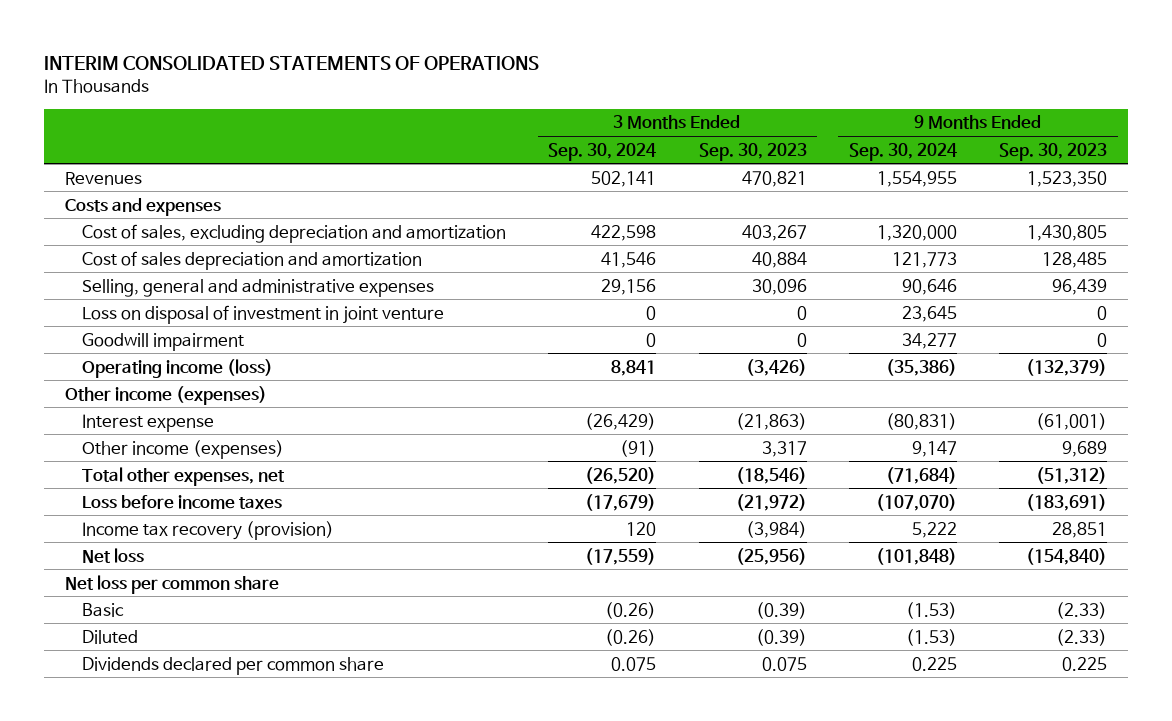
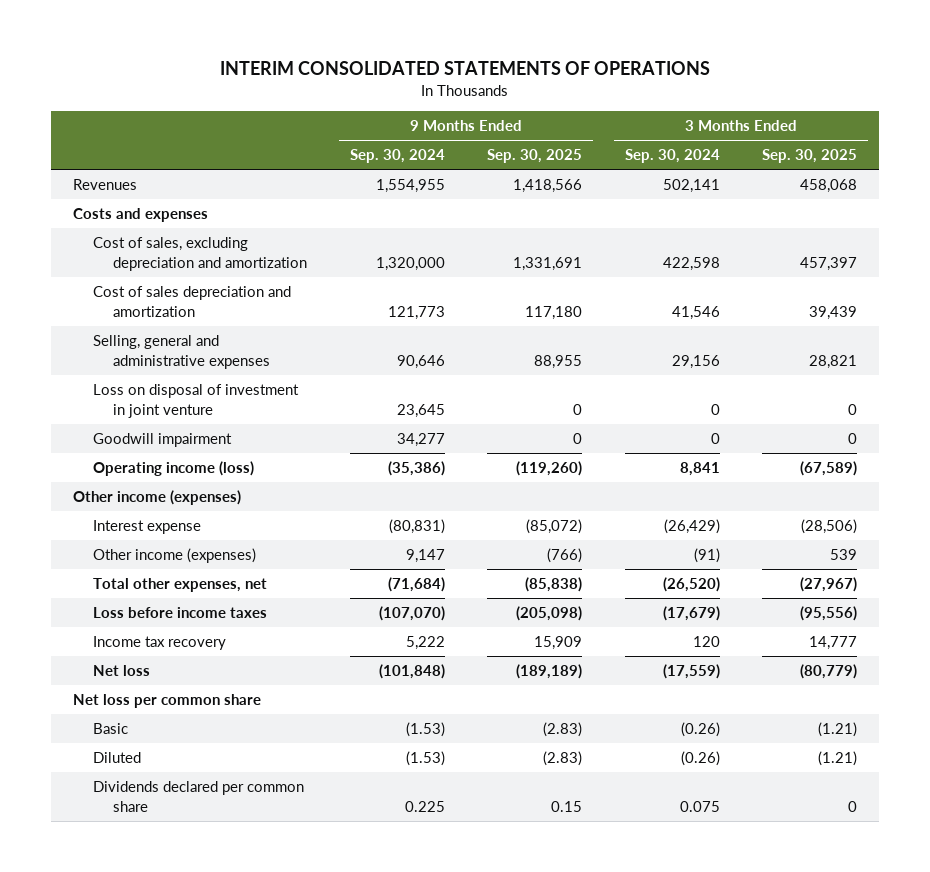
[698,142,807,161] Sep. 30, 2023 -> none
[999,142,1108,161] Sep. 30, 2023 -> none
none -> [487,149,583,164] Sep. 30, 2025
none -> [762,149,858,164] Sep. 30, 2025
[81,520,334,540] Income tax recovery (provision) -> [92,636,226,651] Income tax recovery

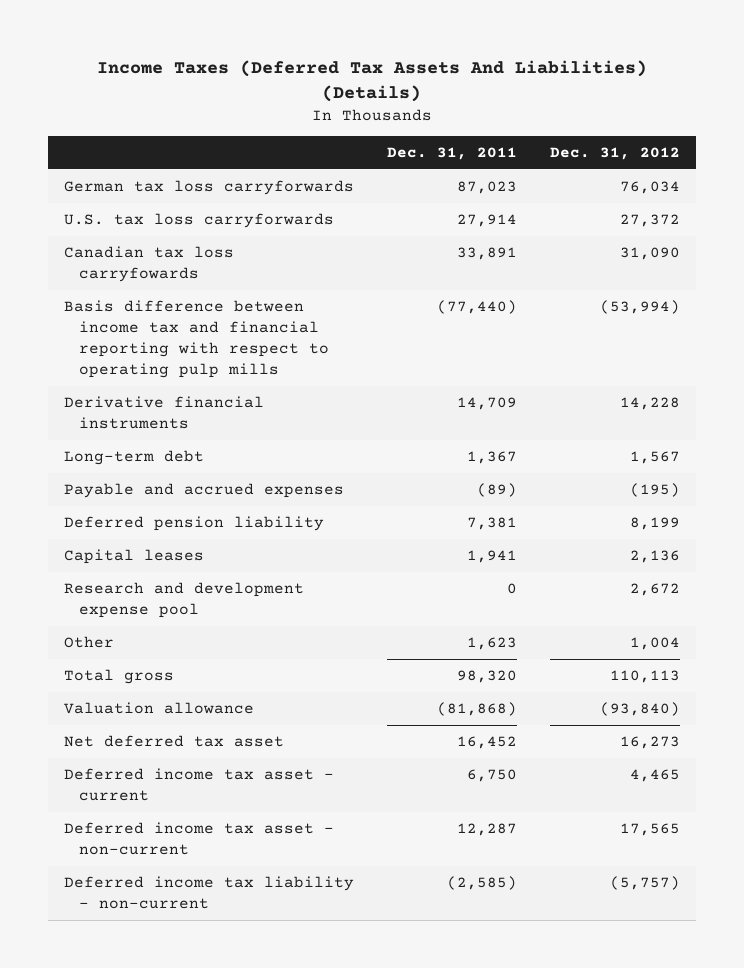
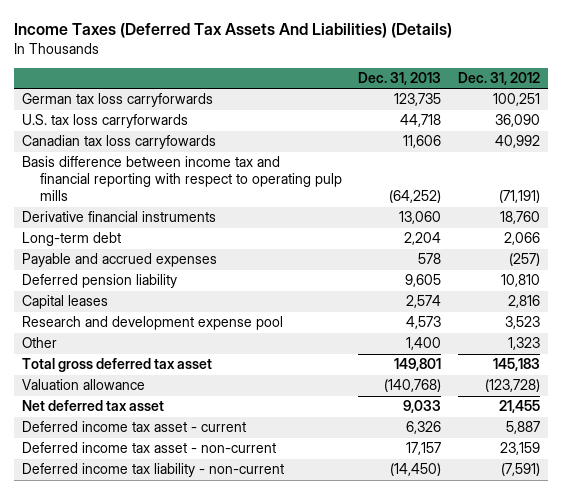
[386,147,517,161] Dec. 31, 2011 -> none
none -> [358,72,442,86] Dec. 31, 2013
[619,181,680,195] 76,034 -> [492,93,540,107] 100,251
[619,214,680,228] 27,372 -> [494,114,540,128] 36,090
[619,247,680,261] 31,090 -> [494,135,540,149] 40,992
[599,300,680,315] (53,994) -> [498,190,540,204] (71,191)
[619,397,680,411] 14,228 -> [499,211,540,225] 18,760
[629,451,680,465] 1,567 -> [503,232,540,246] 2,066
[629,483,680,498] (195) -> [508,253,540,267] (257)
[629,517,680,531] 8,199 -> [500,274,540,288] 10,810
[629,550,680,564] 2,136 -> [507,295,540,309] 2,816
[629,583,680,597] 2,672 -> [504,316,540,330] 3,523
[629,637,680,651] 1,004 -> [507,337,540,351] 1,323
[64,669,175,685] Total gross -> [22,358,213,373] Total gross deferred tax asset
[609,670,680,684] 110,113 -> [492,358,540,372] 145,183
[599,702,680,717] (93,840) -> [484,379,540,393] (123,728)
[619,736,680,750] 16,273 -> [498,400,540,414] 21,455
[629,769,680,783] 4,465 -> [505,421,540,435] 5,887
[619,823,680,837] 17,565 -> [499,442,540,456] 23,159
[609,876,680,891] (5,757) -> [500,463,540,477] (7,591)

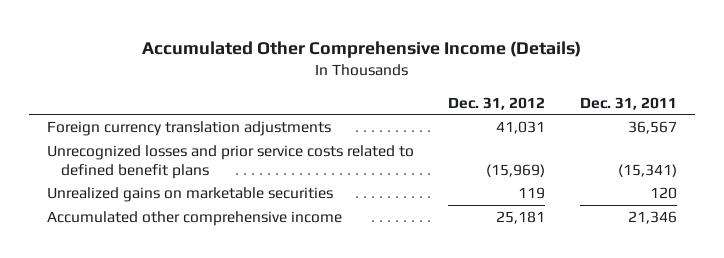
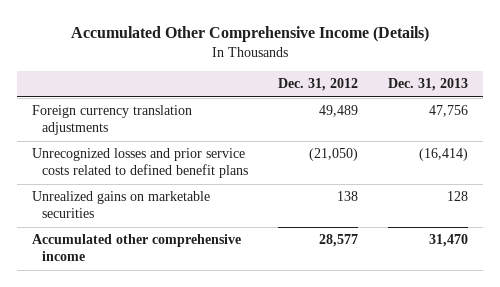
[580,96,678,110] Dec. 31, 2011 -> none
none -> [387,78,468,92] Dec. 31, 2013
[496,120,546,134] 41,031 -> [318,105,358,118] 49,489
[486,163,546,177] (15,969) -> [308,148,358,162] (21,050)
[518,186,546,199] 119 -> [336,191,358,202] 138
[496,210,546,224] 25,181 -> [318,234,358,248] 28,577

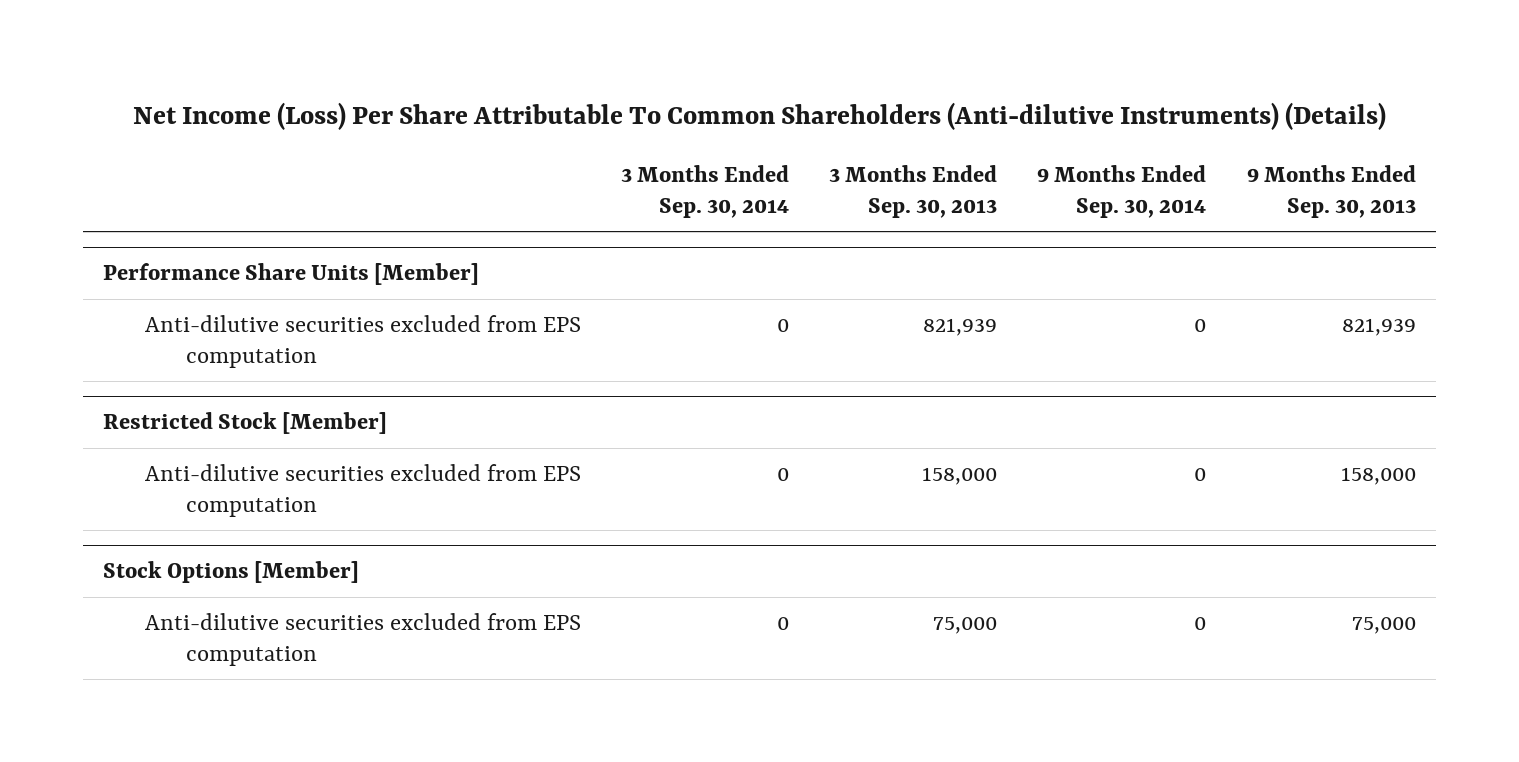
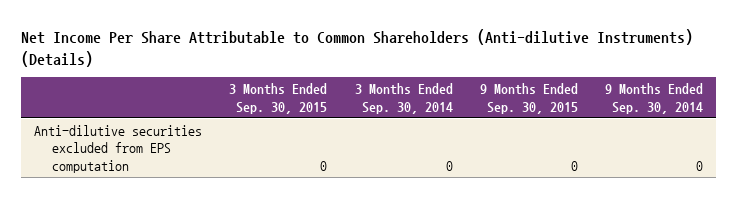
[132,101,1386,130] Net Income (Loss) Per Share Attributable To Common Shareholders (Anti-dilutive Instruments) (Details) -> [20,29,693,67] Net Income Per Share Attributable to Common Shareholders (Anti-dilutive Instruments) (Details)
[829,165,998,219] 3 Months Ended Sep. 30, 2013 -> none
[1246,165,1416,219] 9 Months Ended Sep. 30, 2013 -> none
none -> [229,83,328,114] 3 Months Ended Sep. 30, 2015
none -> [479,83,578,114] 9 Months Ended Sep. 30, 2015
[103,263,480,286] Performance Share Units [Member] -> none
[103,412,388,435] Restricted Stock [Member] -> none
[144,464,581,517] Anti-dilutive securities excluded from EPS computation -> none
[103,561,360,584] Stock Options [Member] -> none
[144,613,581,666] Anti-dilutive securities excluded from EPS computation -> none

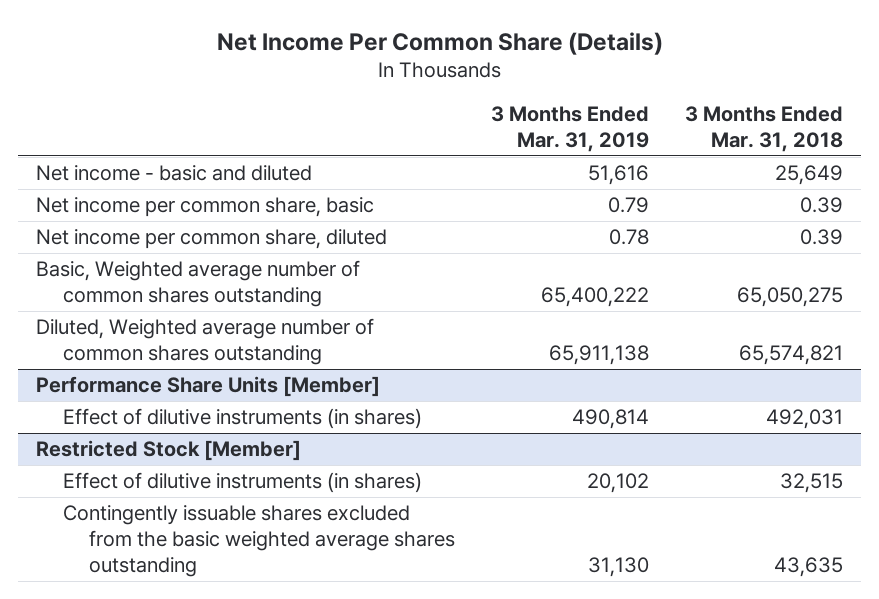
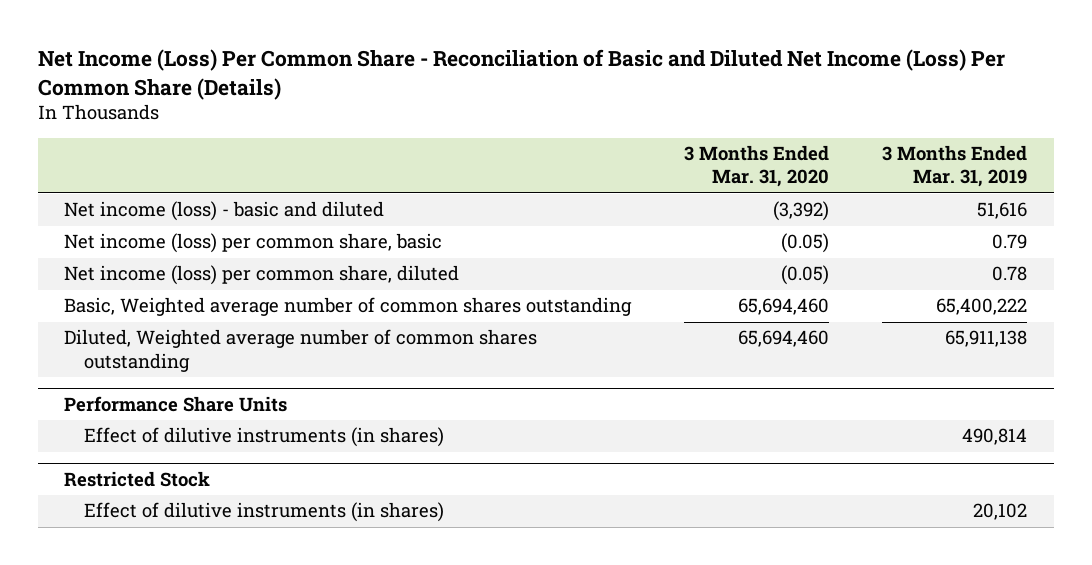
[216,32,663,56] Net Income Per Common Share (Details) -> [37,49,1005,100] Net Income (Loss) Per Common Share - Reconciliation of Basic and Diluted Net Income (Loss) Per Common Share (Details)
[684,106,843,152] 3 Months Ended Mar. 31, 2018 -> none
none -> [684,144,830,188] 3 Months Ended Mar. 31, 2020
[36,165,313,182] Net income - basic and diluted -> [64,201,385,222] Net income (loss) - basic and diluted
[36,197,375,218] Net income per common share, basic -> [64,233,443,254] Net income (loss) per common share, basic
[36,229,388,250] Net income per common share, diluted -> [64,265,460,286] Net income (loss) per common share, diluted
[36,376,381,398] Performance Share Units [Member] -> [64,396,288,413] Performance Share Units
[36,440,302,462] Restricted Stock [Member] -> [64,471,211,488] Restricted Stock
[62,505,455,577] Contingently issuable shares excluded from the basic weighted average shares outstanding -> none

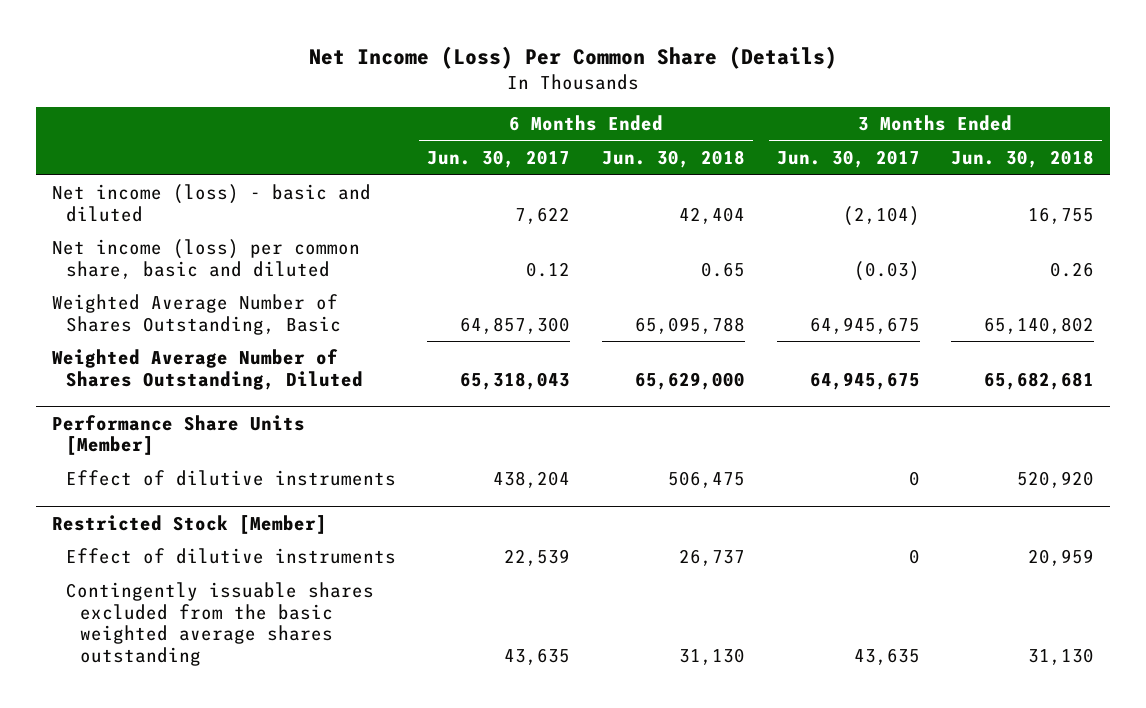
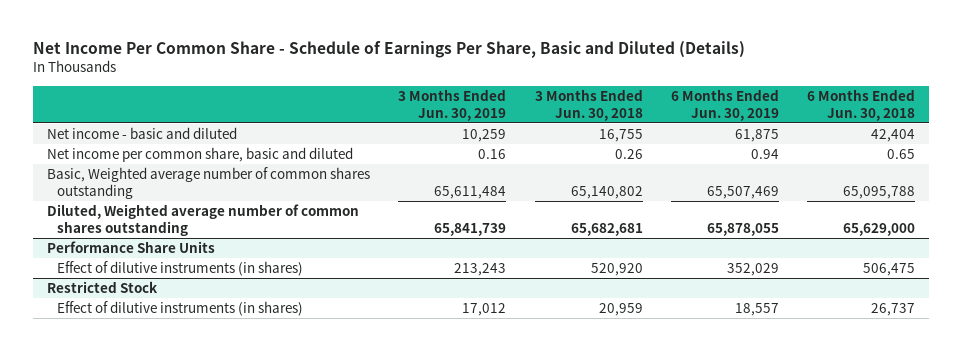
[308,46,837,70] Net Income (Loss) Per Common Share (Details) -> [33,41,746,59] Net Income Per Common Share - Schedule of Earnings Per Share, Basic and Diluted (Details)
[427,150,571,169] Jun. 30, 2017 -> none
[776,150,920,169] Jun. 30, 2017 -> none
none -> [398,88,507,121] 3 Months Ended Jun. 30, 2019
none -> [670,88,779,121] 6 Months Ended Jun. 30, 2019
[65,582,374,666] Contingently issuable shares excluded from the basic weighted average shares outstanding -> none
[51,184,371,222] Net income (loss) - basic and diluted -> [47,127,238,140] Net income - basic and diluted
[51,239,360,279] Net income (loss) per common share, basic and diluted -> [47,147,354,163] Net income per common share, basic and diluted
[51,294,341,335] Weighted Average Number of Shares Outstanding, Basic -> [47,167,371,199] Basic, Weighted average number of common shares outstanding
[51,349,363,390] Weighted Average Number of Shares Outstanding, Diluted -> [47,204,360,236] Diluted, Weighted average number of common shares outstanding
[51,414,305,456] Performance Share Units [Member] -> [47,241,216,254] Performance Share Units
[65,470,396,487] Effect of dilutive instruments -> [57,261,304,277] Effect of dilutive instruments (in shares)
[51,514,327,534] Restricted Stock [Member] -> [47,281,159,294] Restricted Stock
[65,548,396,565] Effect of dilutive instruments -> [57,301,304,317] Effect of dilutive instruments (in shares)

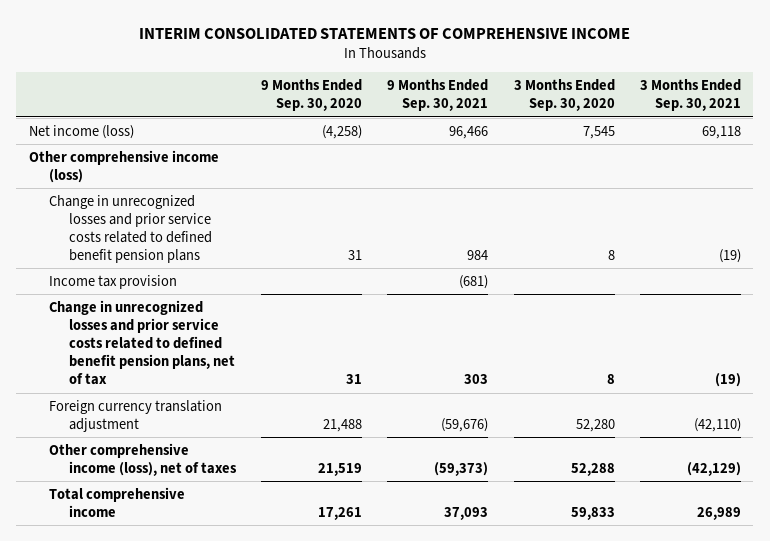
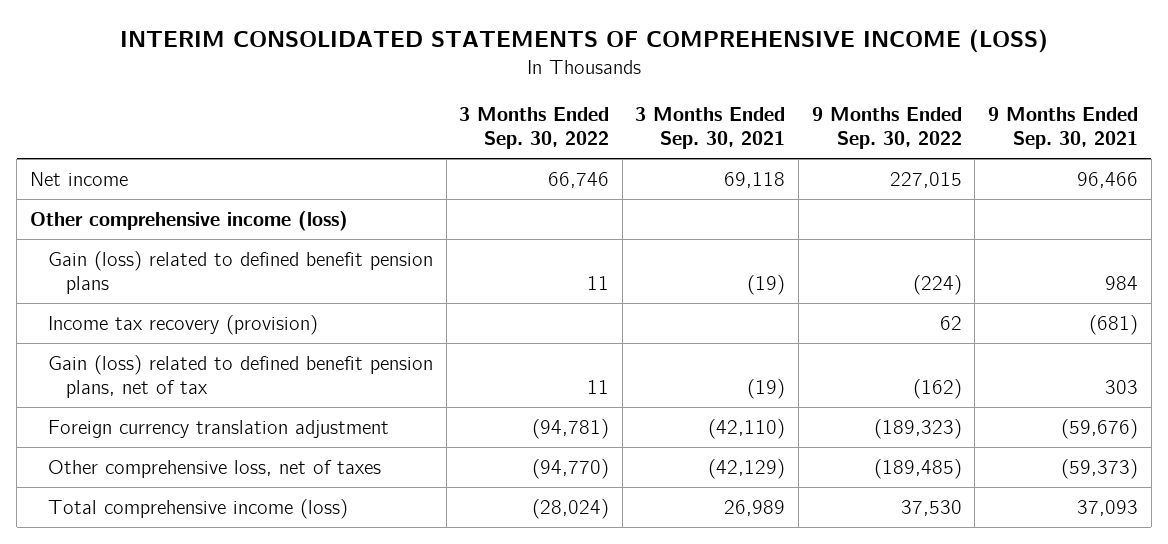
[138,27,630,39] INTERIM CONSOLIDATED STATEMENTS OF COMPREHENSIVE INCOME -> [120,29,1049,54] INTERIM CONSOLIDATED STATEMENTS OF COMPREHENSIVE INCOME (LOSS)
[261,79,363,112] 9 Months Ended Sep. 30, 2020 -> none
[513,79,615,112] 3 Months Ended Sep. 30, 2020 -> none
none -> [459,106,610,150] 3 Months Ended Sep. 30, 2022
none -> [811,106,962,150] 9 Months Ended Sep. 30, 2022
[28,124,134,139] Net income (loss) -> [29,171,128,186] Net income
[48,194,213,264] Change in unrecognized losses and prior service costs related to defined benefit pension plans -> [47,250,433,295] Gain (loss) related to defined benefit pension plans
[48,274,177,289] Income tax provision -> [47,314,318,335] Income tax recovery (provision)
[48,299,236,386] Change in unrecognized losses and prior service costs related to defined benefit pension plans, net of tax -> [47,354,433,399] Gain (loss) related to defined benefit pension plans, net of tax
[48,442,238,476] Other comprehensive income (loss), net of taxes -> [47,459,381,478] Other comprehensive loss, net of taxes
[48,486,185,517] Total comprehensive income -> [47,498,348,519] Total comprehensive income (loss)

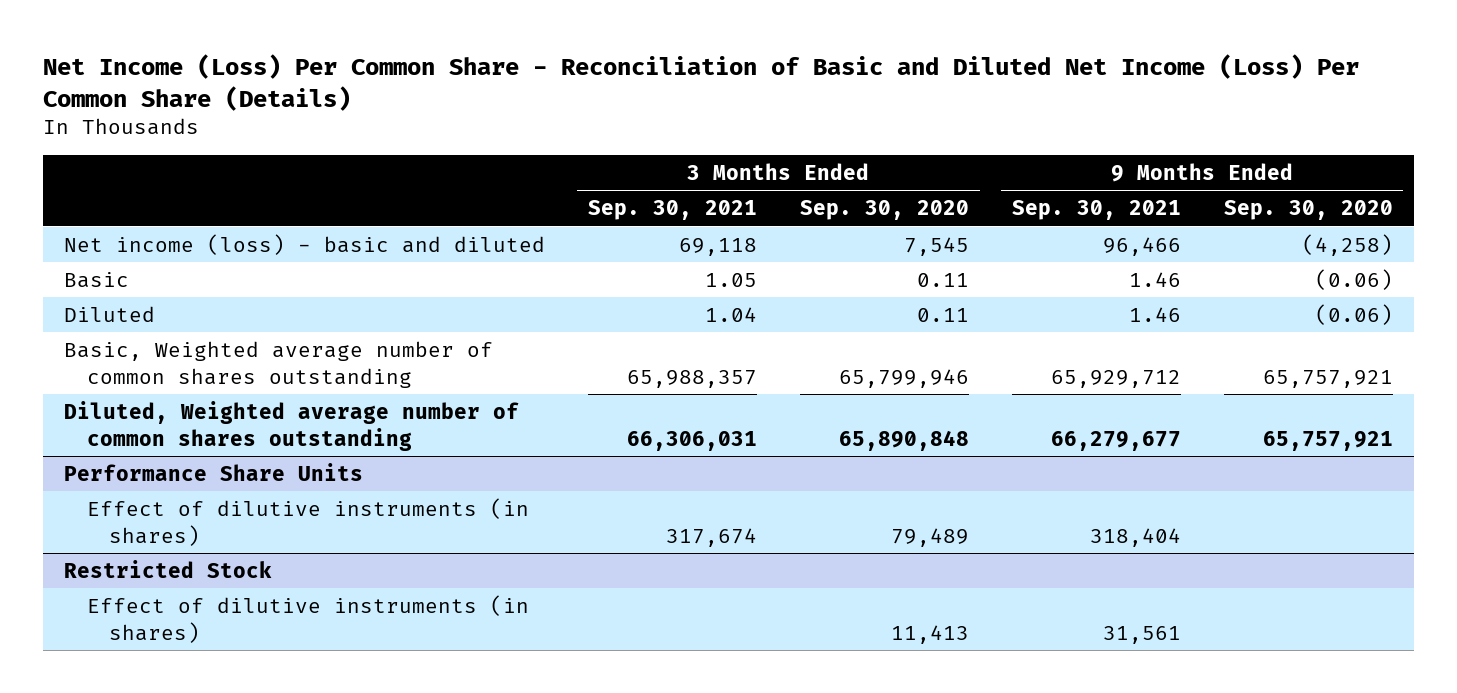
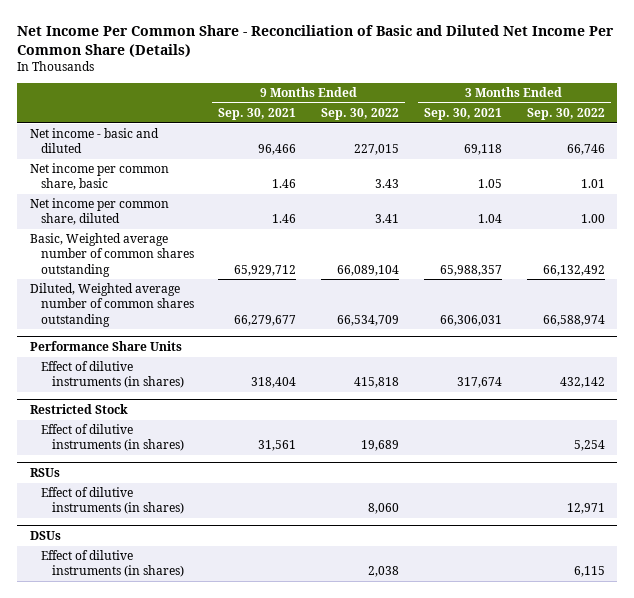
[42,53,1359,111] Net Income (Loss) Per Common Share - Reconciliation of Basic and Diluted Net Income (Loss) Per Common Share (Details) -> [17,24,615,57] Net Income Per Common Share - Reconciliation of Basic and Diluted Net Income Per Common Share (Details)
[799,200,969,221] Sep. 30, 2020 -> none
[1223,200,1393,221] Sep. 30, 2020 -> none
none -> [321,108,400,121] Sep. 30, 2022
none -> [526,108,605,121] Sep. 30, 2022
[64,233,546,255] Net income (loss) - basic and diluted -> [29,128,159,154] Net income - basic and diluted
[64,271,130,288] Basic -> [29,163,169,191] Net income per common share, basic
[64,305,156,322] Diluted -> [29,198,169,226] Net income per common share, diluted
none -> [29,467,60,477] RSUs
none -> [40,487,184,515] Effect of dilutive instruments (in shares)
none -> [29,530,61,540] DSUs
none -> [40,550,184,578] Effect of dilutive instruments (in shares)

